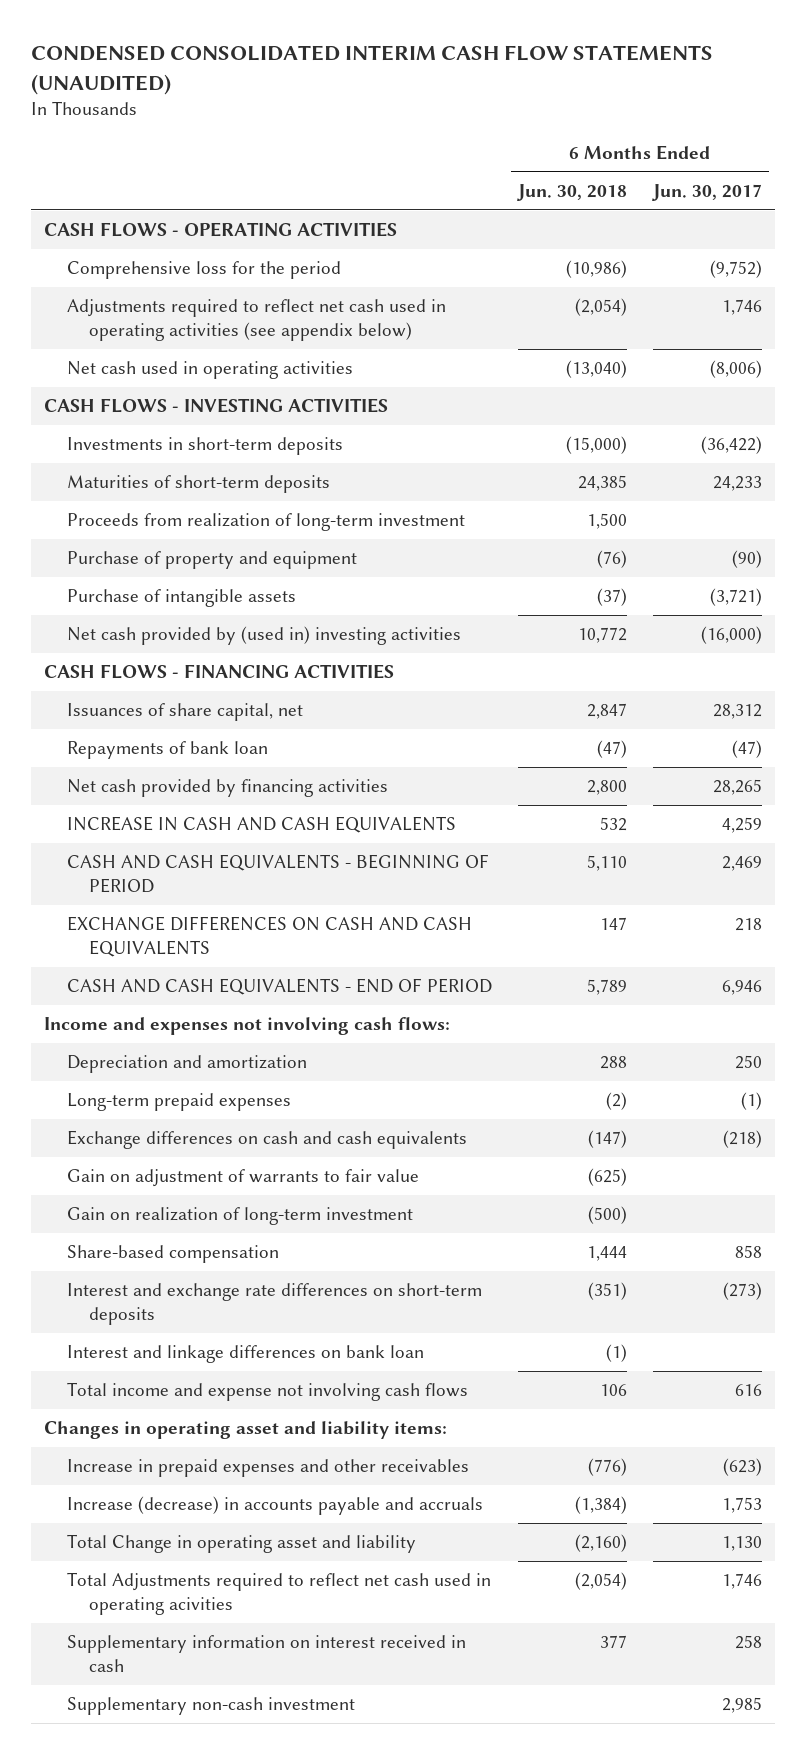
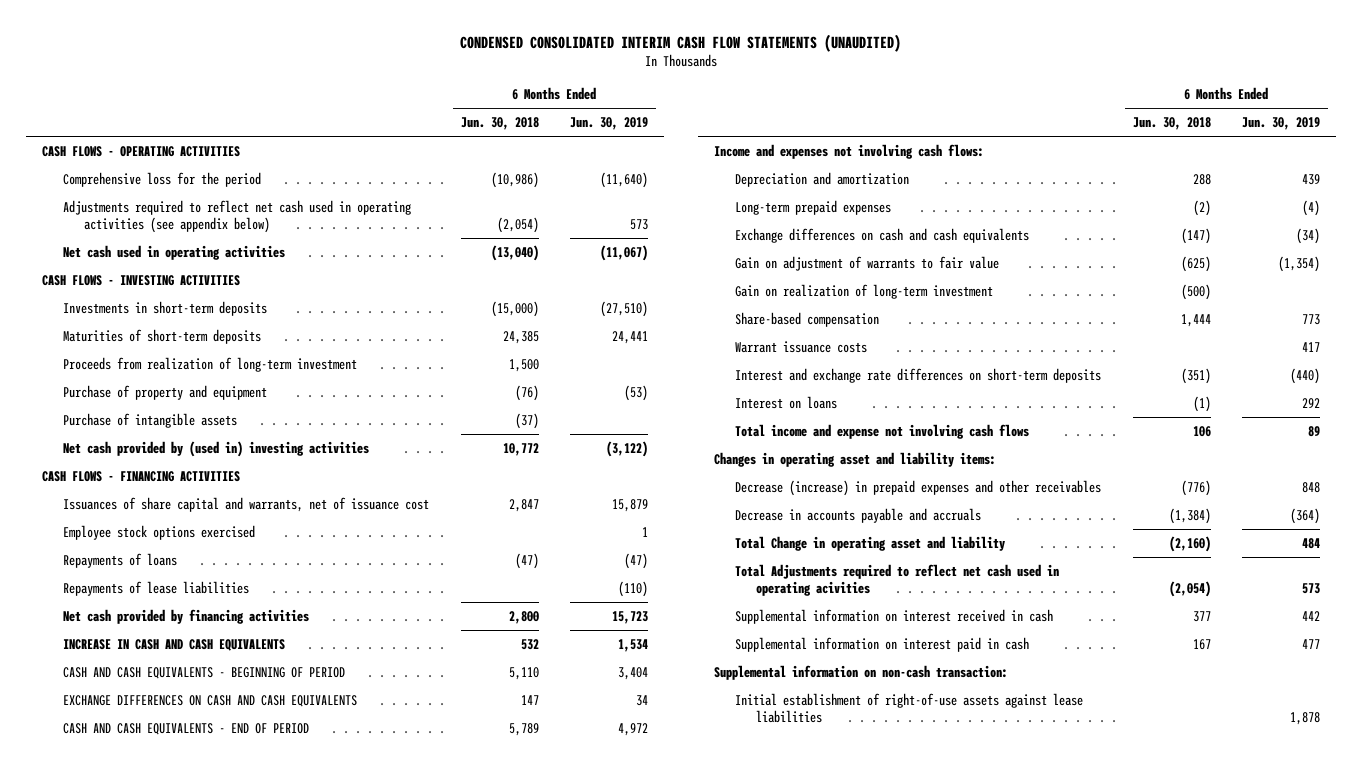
[652,183,763,201] Jun. 30, 2017 -> none
none -> [570,117,649,131] Jun. 30, 2019
[66,703,303,722] Issuances of share capital, net -> [63,496,430,512] Issuances of share capital and warrants, net of issuance cost
none -> [63,524,256,540] Employee stock options exercised
[66,741,268,760] Repayments of bank loan -> [63,552,178,568] Repayments of loans
none -> [63,580,250,596] Repayments of lease liabilities
none -> [735,340,868,353] Warrant issuance costs
[66,1345,424,1364] Interest and linkage differences on bank loan -> none
none -> [735,395,838,409] Interest on loans
[66,1459,469,1478] Increase in prepaid expenses and other receivables -> [735,479,1102,496] Decrease (increase) in prepaid expenses and other receivables
[66,1496,483,1516] Increase (decrease) in accounts payable and accruals -> [735,507,982,523] Decrease in accounts payable and accruals
[66,1697,355,1716] Supplementary non-cash investment -> none
[66,1635,466,1673] Supplementary information on interest received in cash -> [735,608,1054,624] Supplemental information on interest received in cash
none -> [735,636,1030,652] Supplemental information on interest paid in cash
none -> [714,664,1009,680] Supplemental information on non-cash transaction:
none -> [735,692,1084,724] Initial establishment of right-of-use assets against lease liabilities

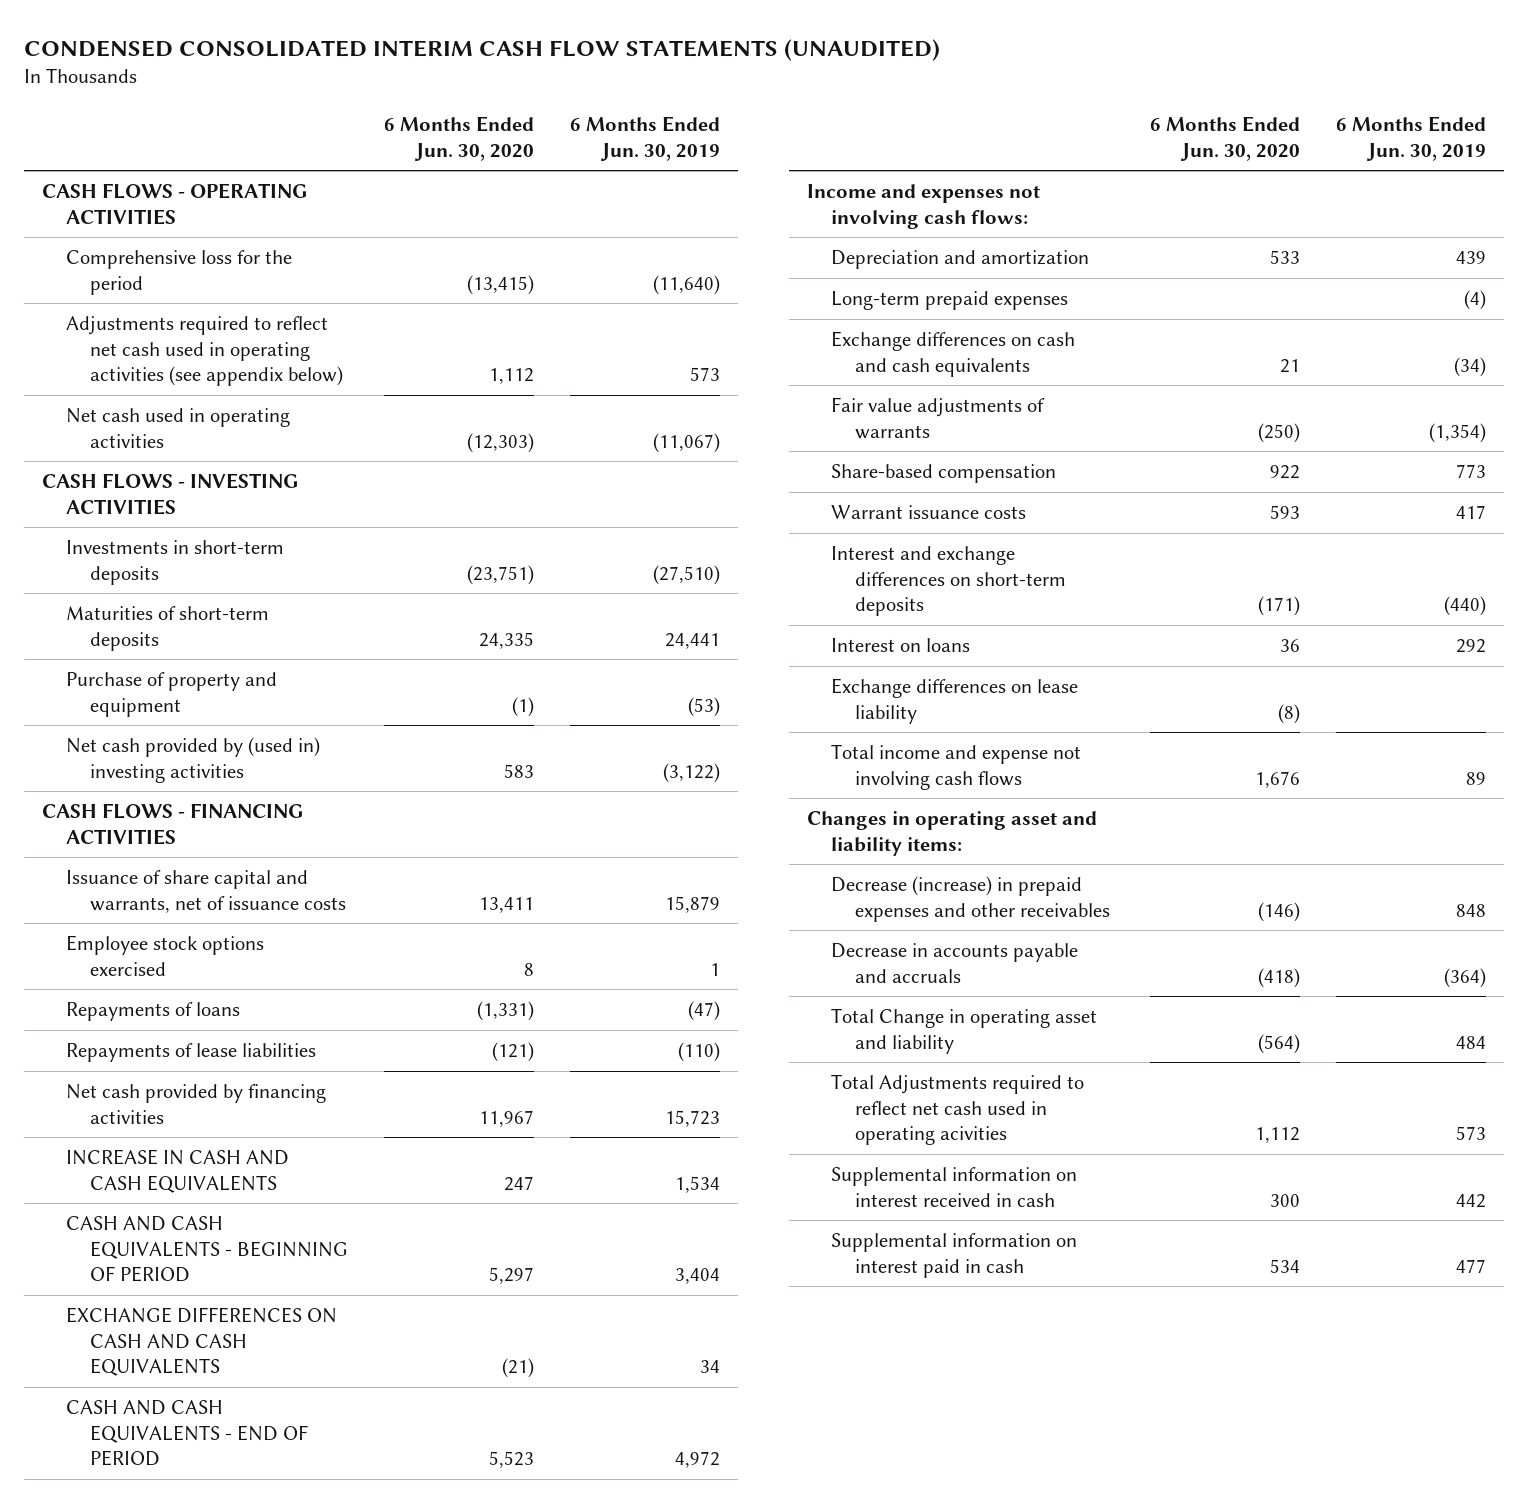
[460,117,539,131] Jun. 30, 2018 -> none
none -> [383,116,534,161] 6 Months Ended Jun. 30, 2020
[63,356,358,372] Proceeds from realization of long-term investment -> none
[63,412,238,428] Purchase of intangible assets -> none
[63,496,430,512] Issuances of share capital and warrants, net of issuance cost -> [65,869,346,913] Issuance of share capital and warrants, net of issuance costs
[735,283,994,299] Gain on realization of long-term investment -> none
[735,255,1000,271] Gain on adjustment of warrants to fair value -> [831,396,1046,439] Fair value adjustments of warrants
[735,367,1102,383] Interest and exchange rate differences on short-term deposits -> [831,545,1067,617] Interest and exchange differences on short-term deposits
none -> [831,677,1079,724] Exchange differences on lease liability
[714,664,1009,680] Supplemental information on non-cash transaction: -> none
[735,692,1084,724] Initial establishment of right-of-use assets against lease liabilities -> none

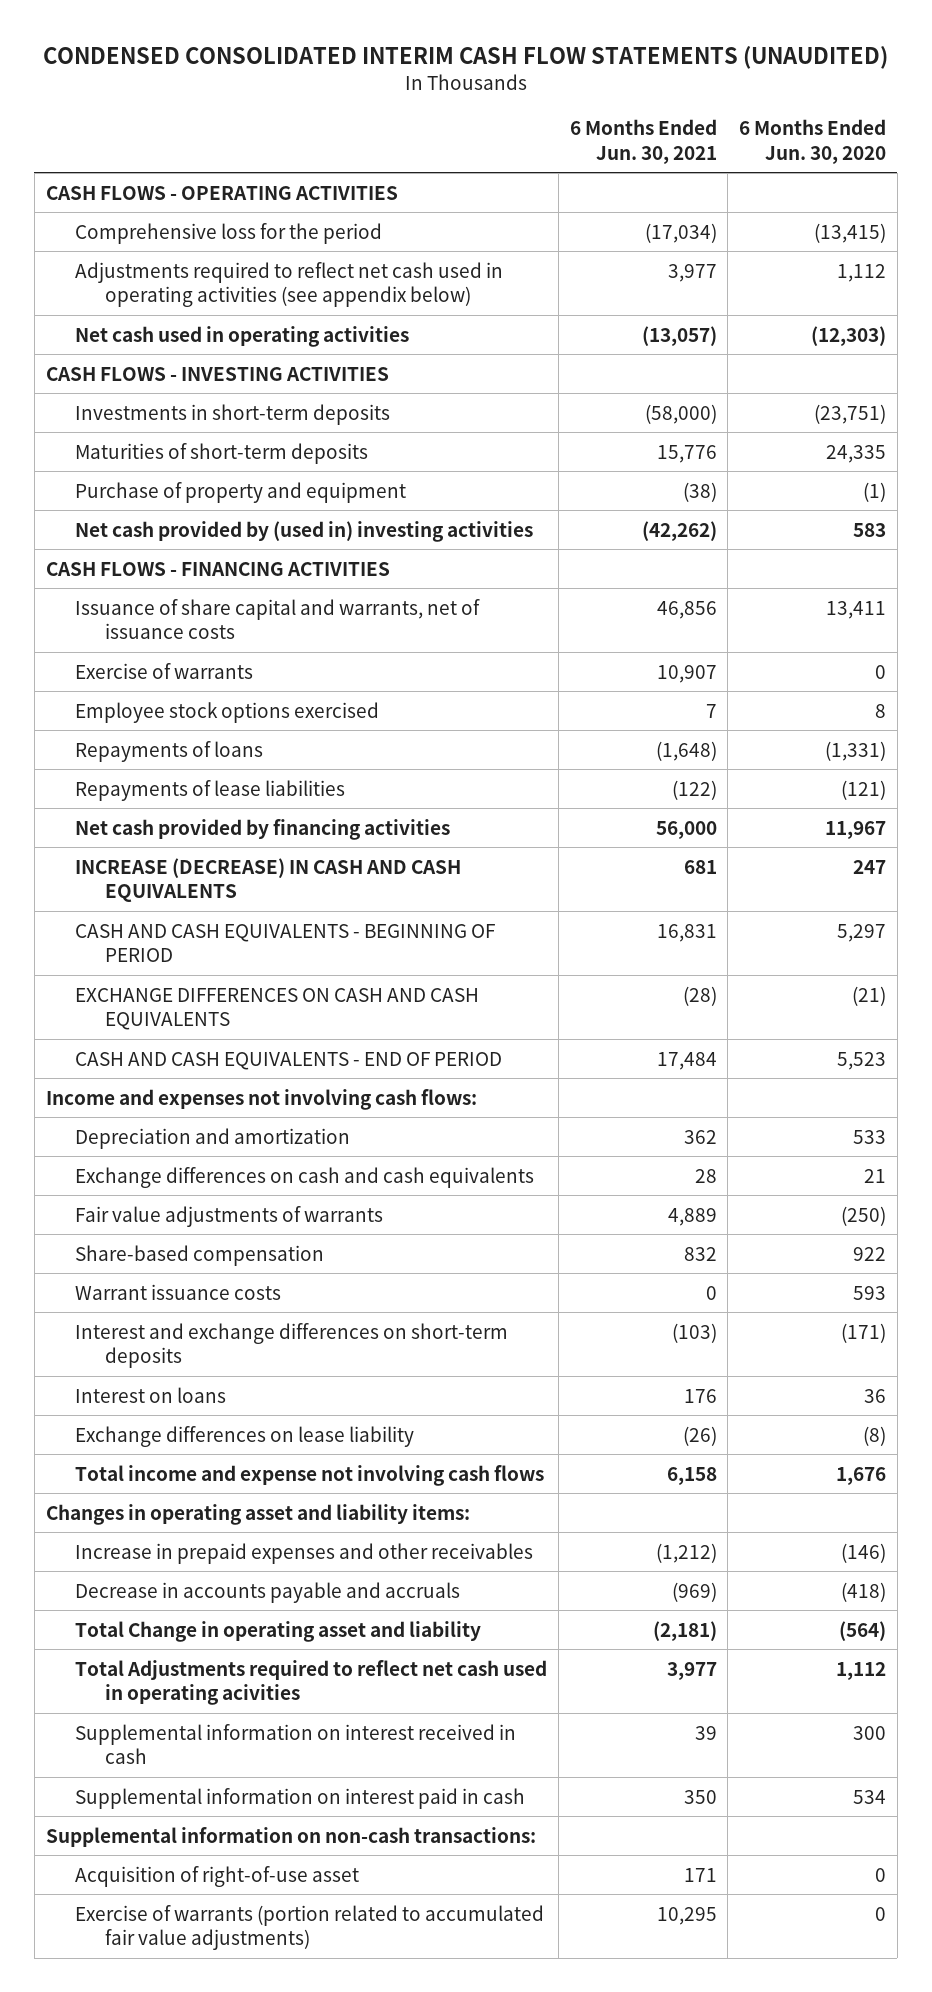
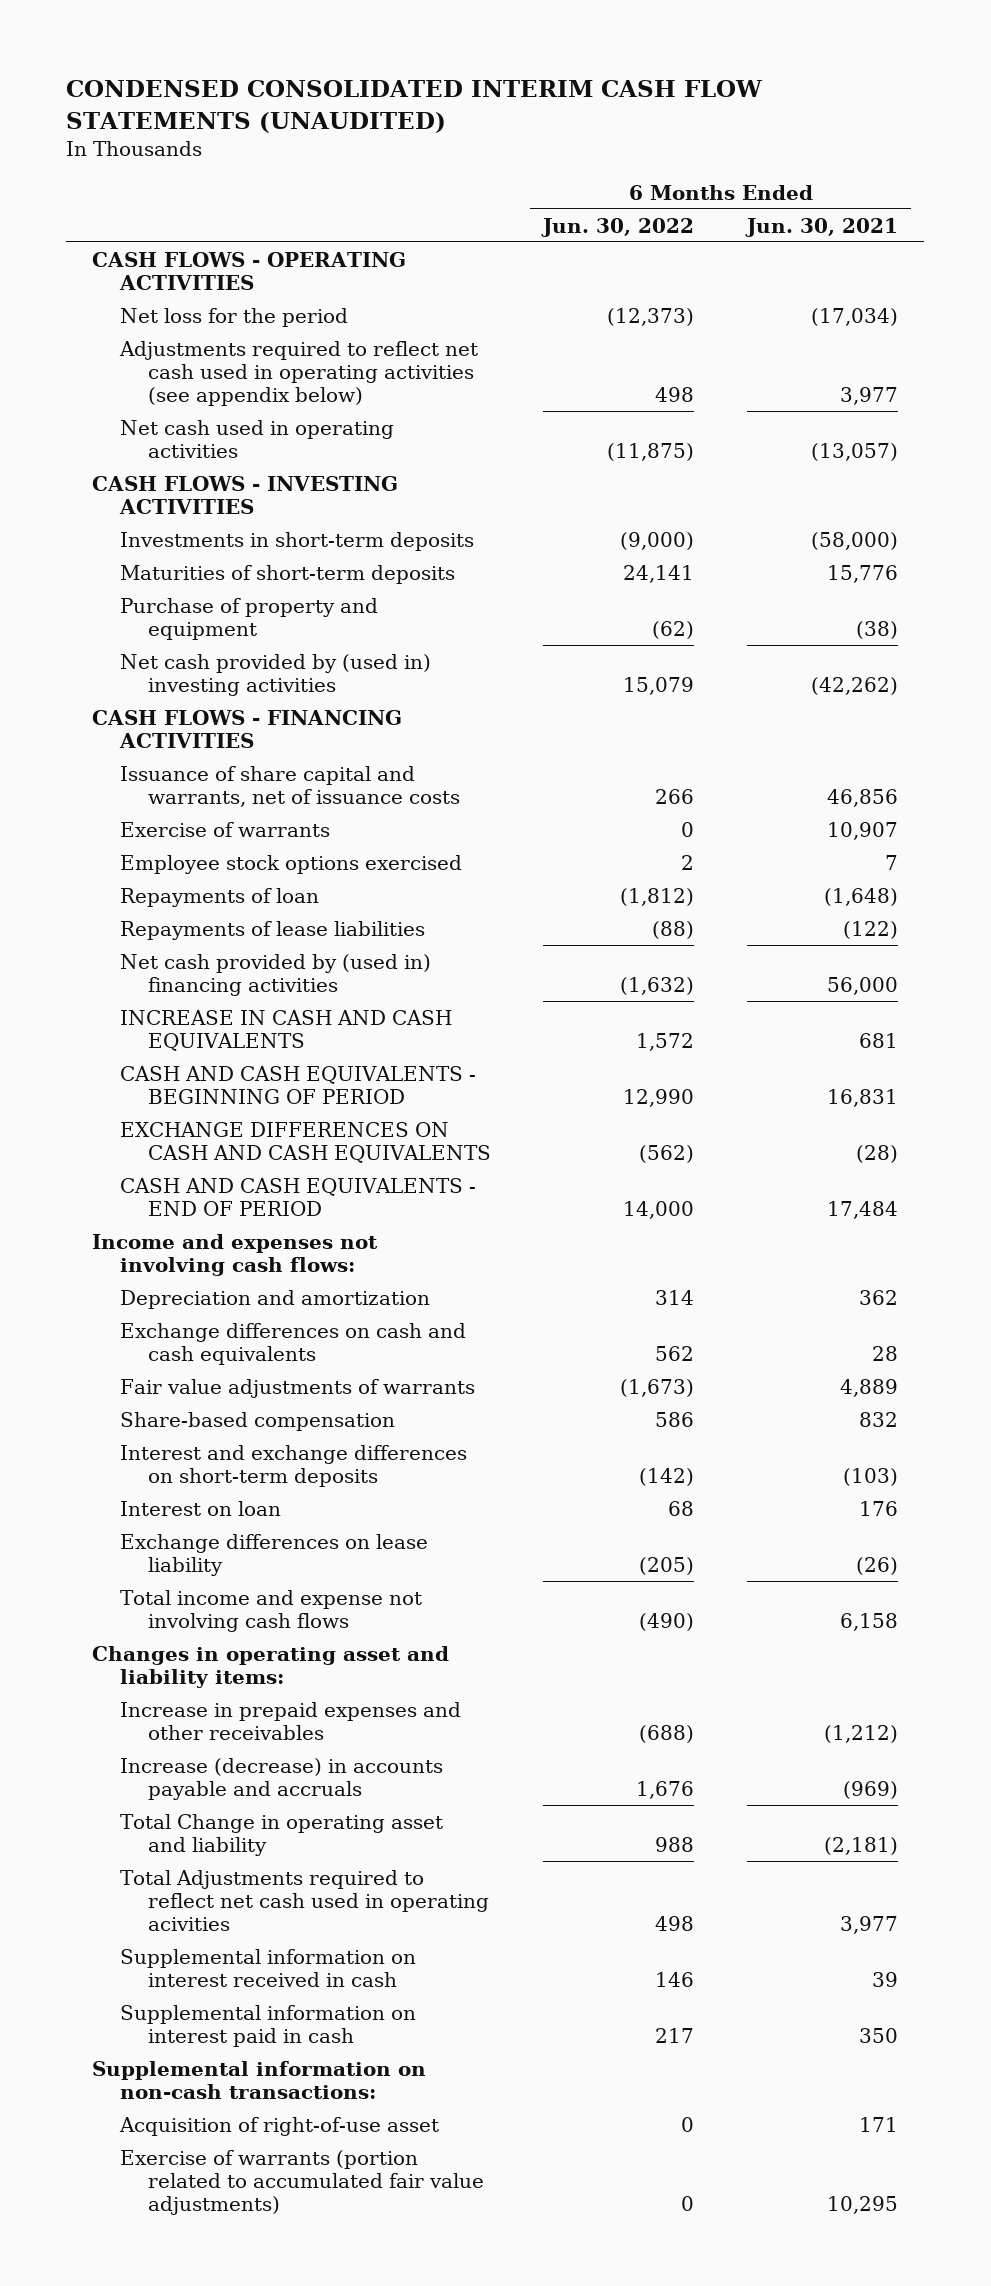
[738,119,886,164] 6 Months Ended Jun. 30, 2020 -> none
none -> [541,217,695,237] Jun. 30, 2022
[75,222,383,244] Comprehensive loss for the period -> [120,307,349,327] Net loss for the period
[75,740,264,762] Repayments of loans -> [120,887,320,907] Repayments of loan
[75,818,451,840] Net cash provided by financing activities -> [120,953,432,996] Net cash provided by (used in) financing activities
[75,857,462,903] INCREASE (DECREASE) IN CASH AND CASH EQUIVALENTS -> [120,1009,453,1051] INCREASE IN CASH AND CASH EQUIVALENTS
[75,1283,282,1300] Warrant issuance costs -> none
[75,1386,227,1403] Interest on loans -> [120,1500,282,1516] Interest on loan
[75,1581,461,1603] Decrease in accounts payable and accruals -> [120,1757,444,1800] Increase (decrease) in accounts payable and accruals

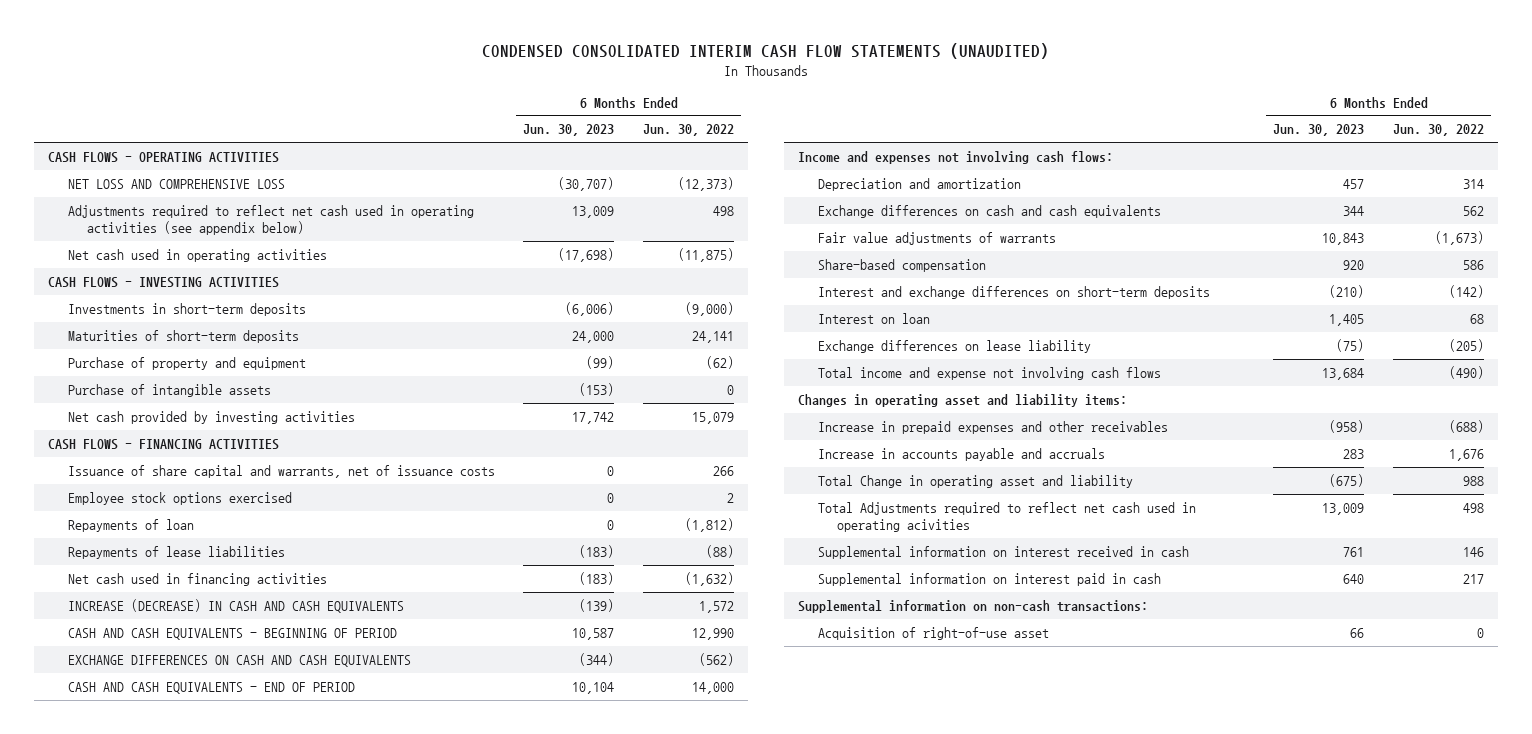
[745,217,899,237] Jun. 30, 2021 -> none
none -> [523,124,615,137] Jun. 30, 2023
[120,307,349,327] Net loss for the period -> [67,178,285,189] NET LOSS AND COMPREHENSIVE LOSS
none -> [67,383,271,397] Purchase of intangible assets
[120,653,432,696] Net cash provided by (used in) investing activities -> [67,410,355,424] Net cash provided by investing activities
[120,821,331,837] Exercise of warrants -> none
[120,953,432,996] Net cash provided by (used in) financing activities -> [67,572,327,586] Net cash used in financing activities
[120,1009,453,1051] INCREASE IN CASH AND CASH EQUIVALENTS -> [67,598,404,613] INCREASE (DECREASE) IN CASH AND CASH EQUIVALENTS
[120,1757,444,1800] Increase (decrease) in accounts payable and accruals -> [817,447,1105,461] Increase in accounts payable and accruals
[120,2149,484,2216] Exercise of warrants (portion related to accumulated fair value adjustments) -> none

